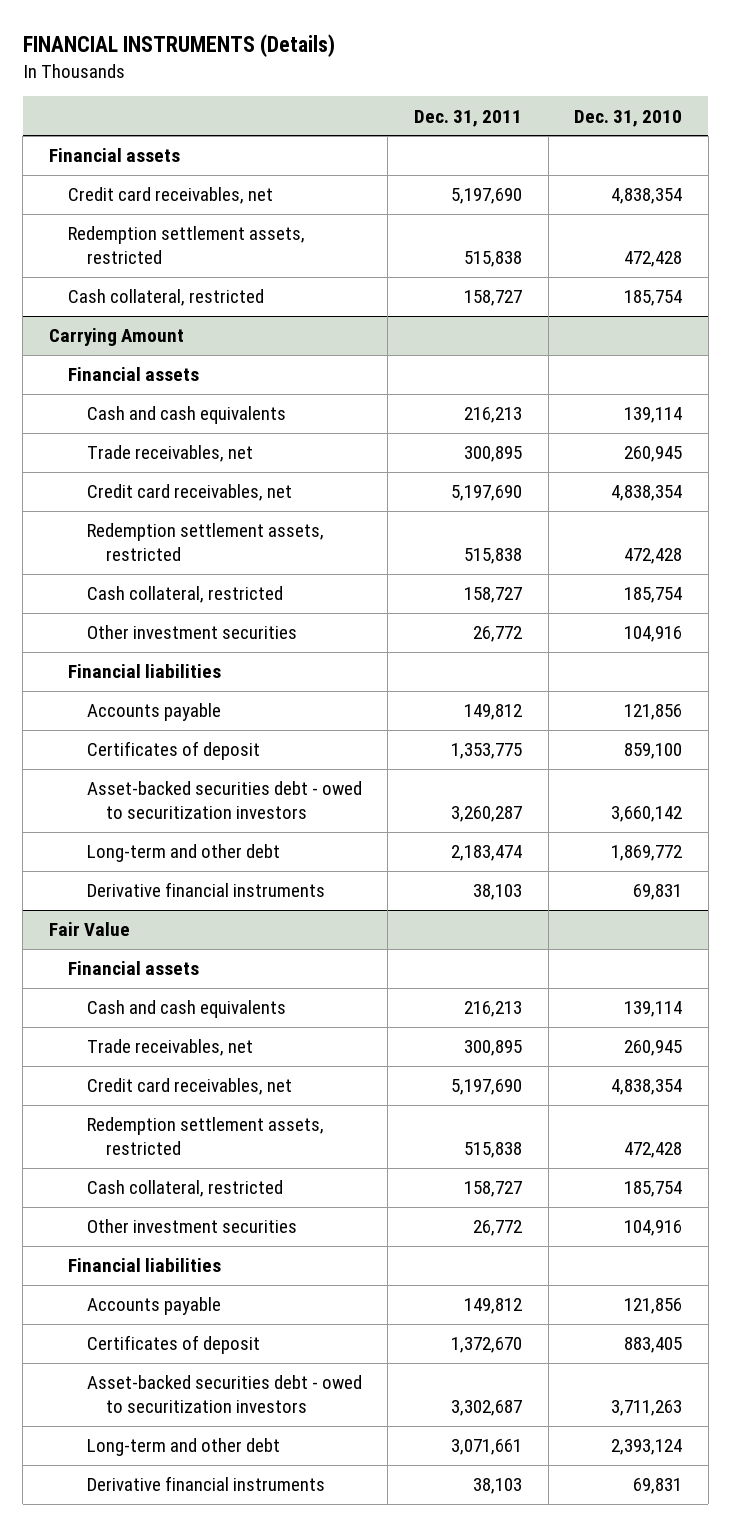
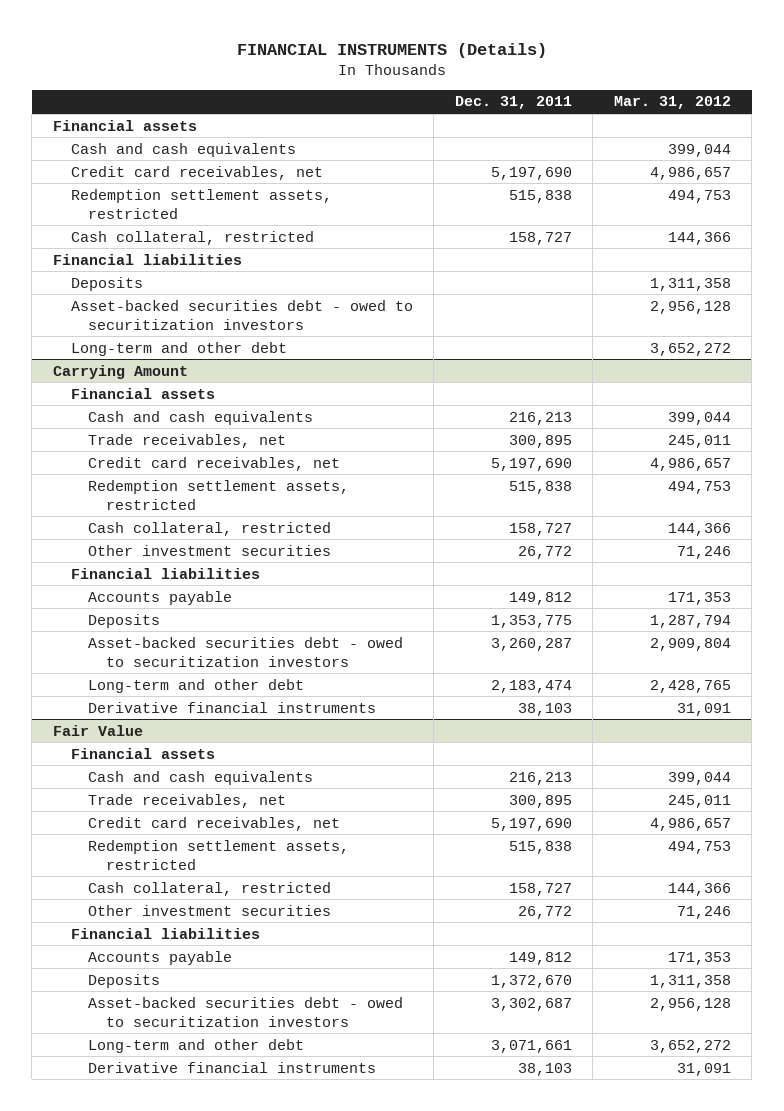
[574,109,683,127] Dec. 31, 2010 -> none
none -> [613,96,731,110] Mar. 31, 2012
none -> [70,142,296,157] Cash and cash equivalents
none -> [52,253,242,265] Financial liabilities
none -> [70,276,143,291] Deposits
none -> [70,299,413,330] Asset-backed securities debt - owed to securitization investors
none -> [70,341,287,356] Long-term and other debt
[86,741,260,761] Certificates of deposit -> [88,613,161,628] Deposits
[86,1335,260,1355] Certificates of deposit -> [88,973,161,988] Deposits

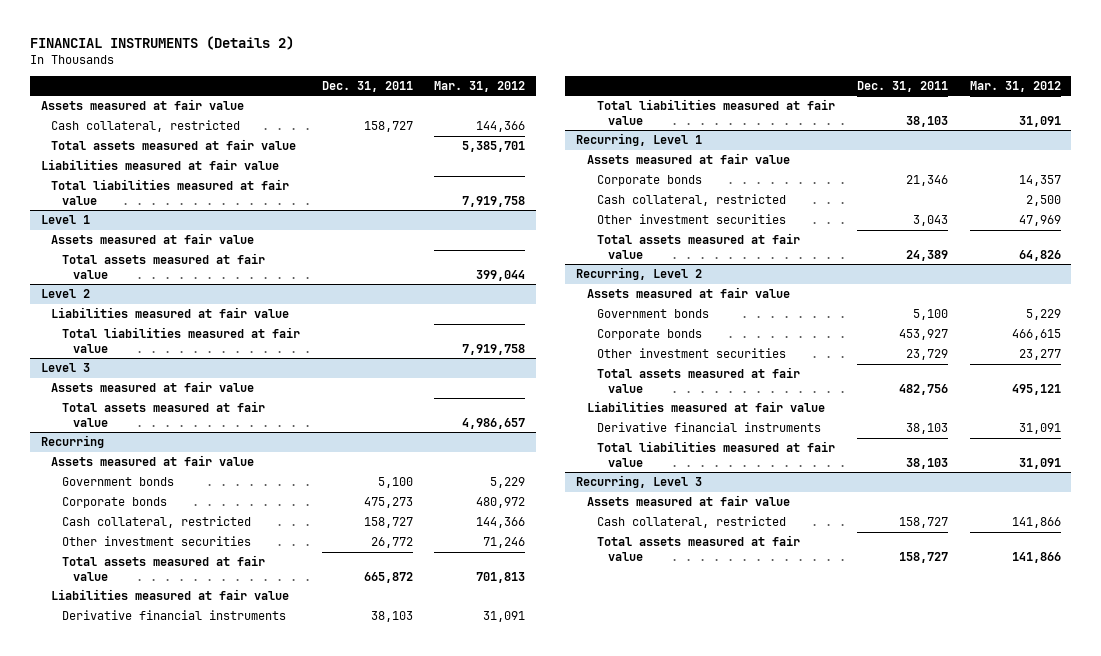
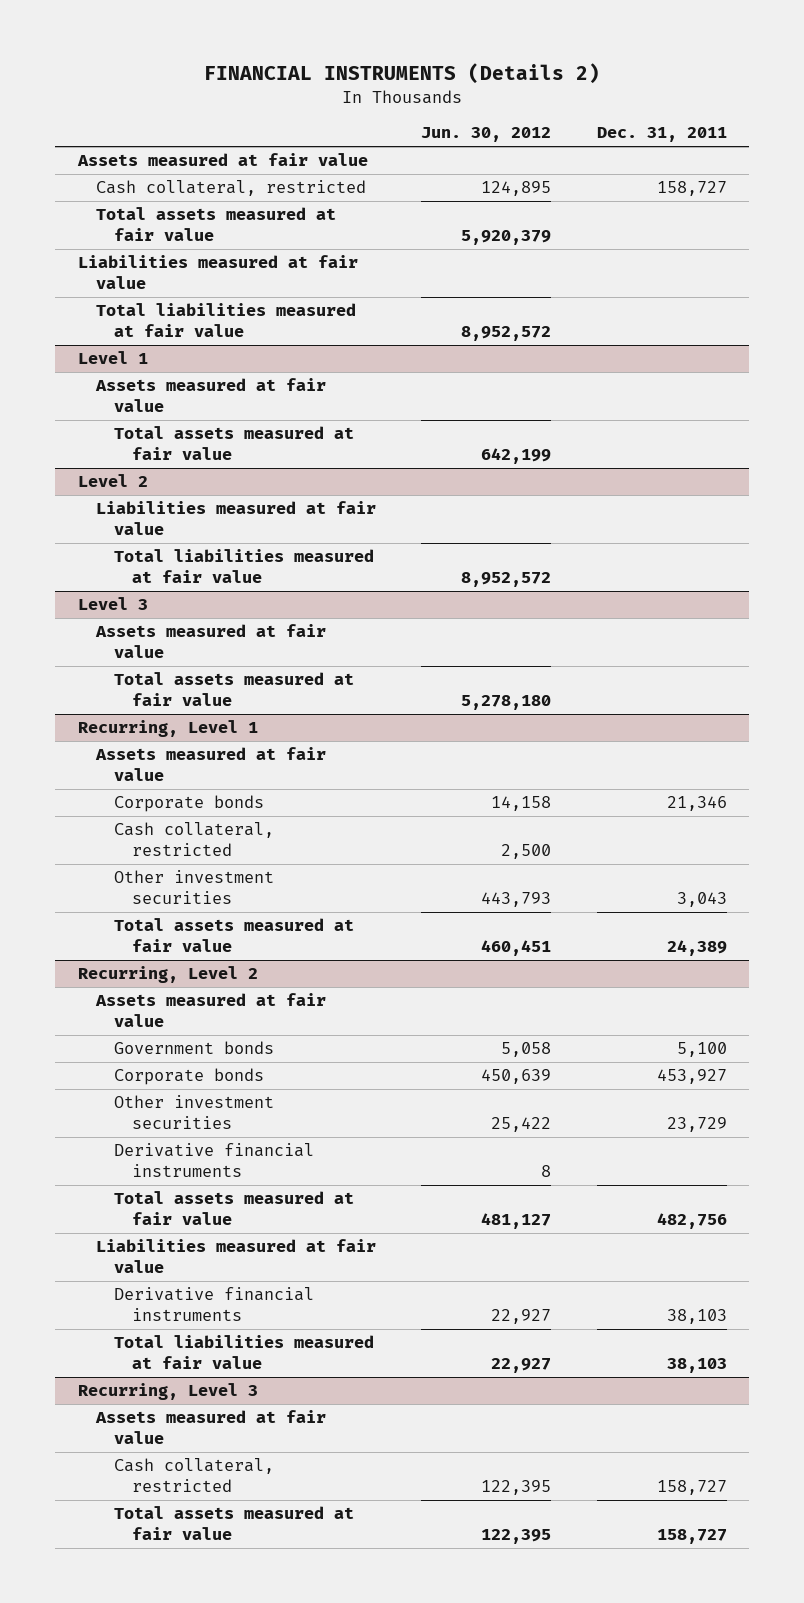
[434,80,526,92] Mar. 31, 2012 -> none
none -> [421,127,552,143] Jun. 30, 2012
[40,435,104,449] Recurring -> none
[51,455,255,467] Assets measured at fair value -> none
[62,477,175,487] Government bonds -> none
[62,497,168,509] Corporate bonds -> none
[62,516,252,529] Cash collateral, restricted -> none
[62,536,252,547] Other investment securities -> none
[62,555,266,581] Total assets measured at fair value -> none
[51,589,290,601] Liabilities measured at fair value -> none
[62,610,287,621] Derivative financial instruments -> none
[597,99,836,125] Total liabilities measured at fair value -> none
none -> [113,1143,314,1178] Derivative financial instruments

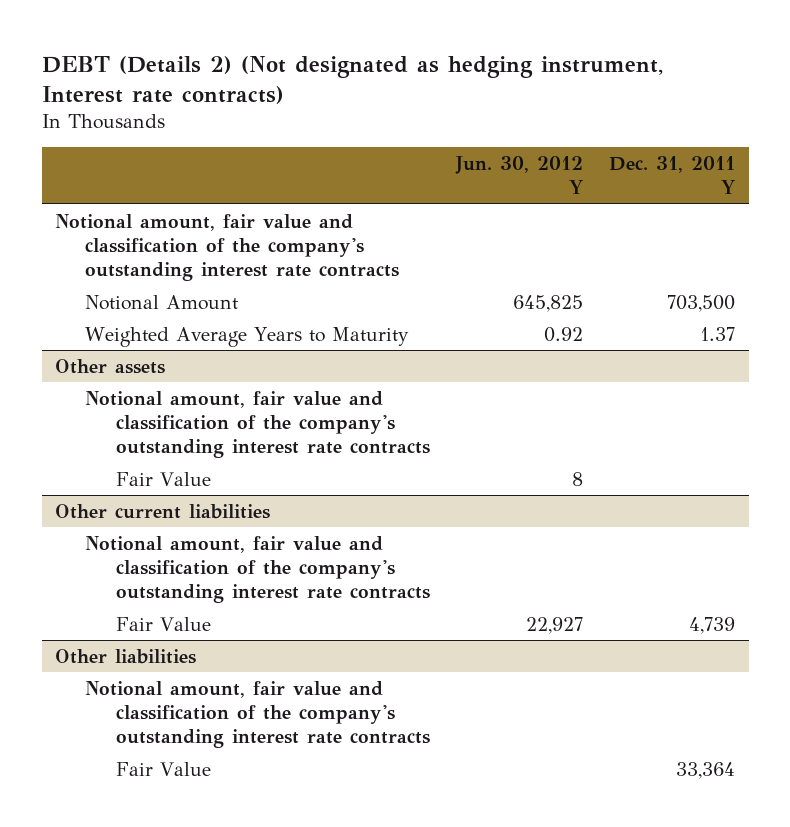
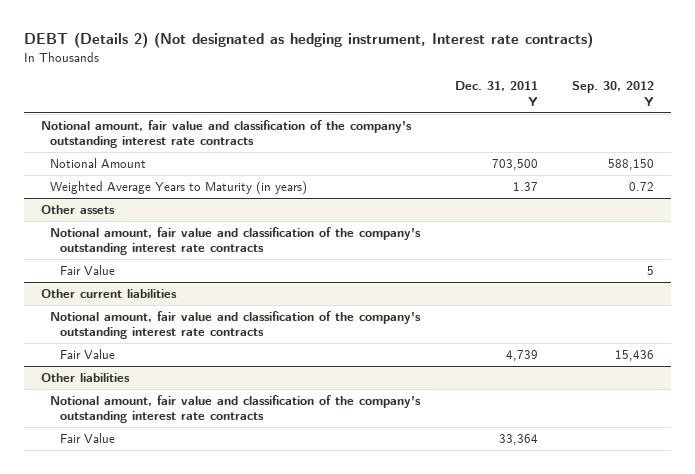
[454,156,583,195] Jun. 30, 2012 Y -> none
none -> [572,81,655,106] Sep. 30, 2012 Y
[85,326,410,347] Weighted Average Years to Maturity -> [50,180,308,195] Weighted Average Years to Maturity (in years)

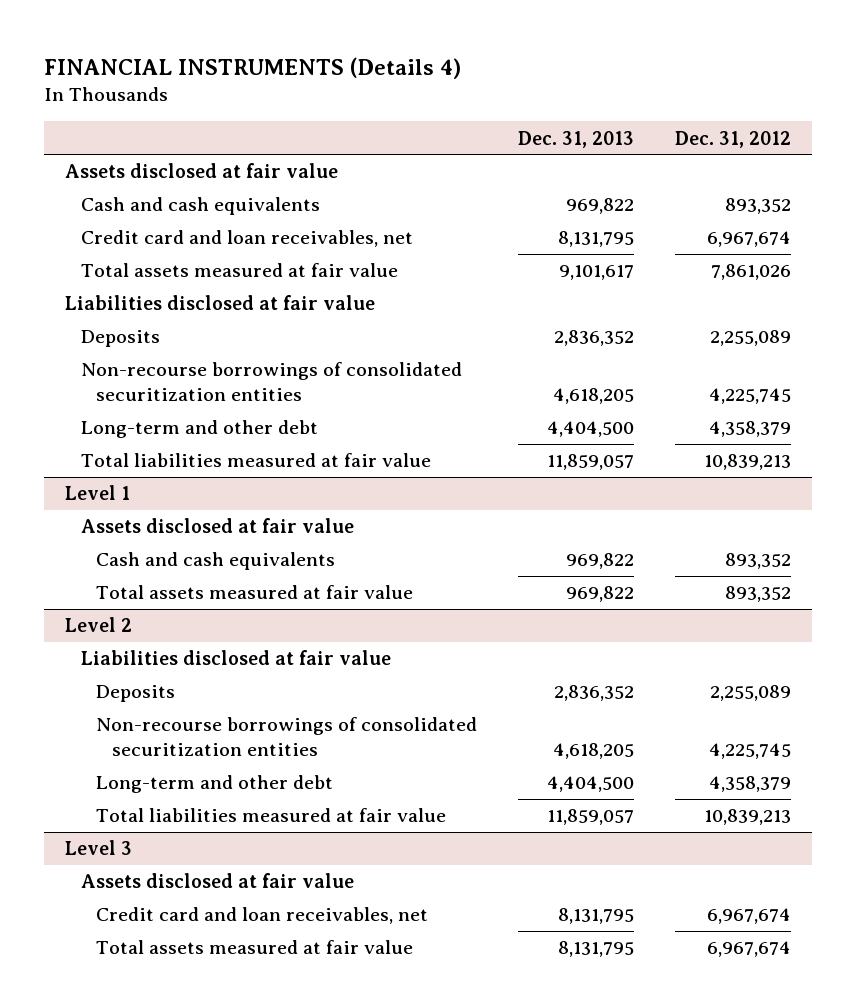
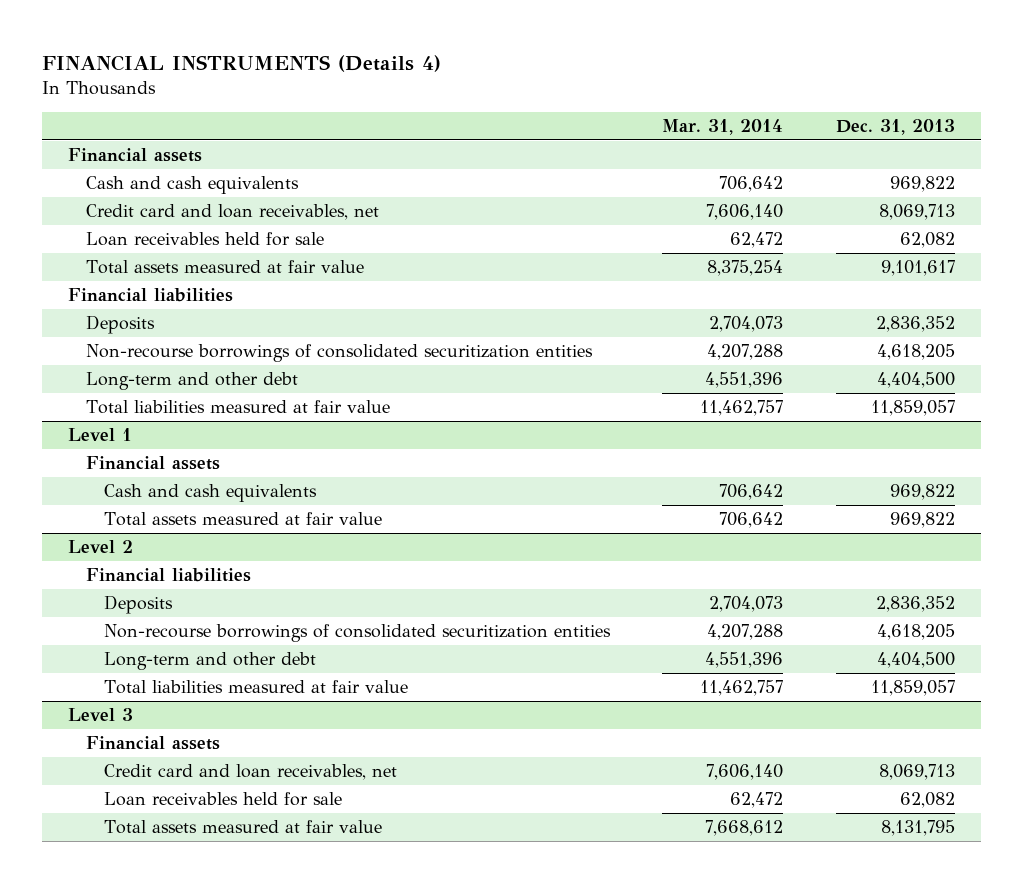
[675,130,792,148] Dec. 31, 2012 -> none
none -> [662,119,784,136] Mar. 31, 2014
[64,163,338,179] Assets disclosed at fair value -> [68,148,203,163] Financial assets
[558,231,635,248] 8,131,795 -> [878,204,955,221] 8,069,713
none -> [85,232,324,247] Loan receivables held for sale
[64,295,375,311] Liabilities disclosed at fair value -> [68,288,234,303] Financial liabilities
[80,518,354,534] Assets disclosed at fair value -> [85,456,220,471] Financial assets
[80,650,391,666] Liabilities disclosed at fair value -> [85,568,251,583] Financial liabilities
[80,873,354,889] Assets disclosed at fair value -> [85,736,220,751] Financial assets
[558,908,635,925] 8,131,795 -> [878,764,955,781] 8,069,713
none -> [103,792,342,807] Loan receivables held for sale

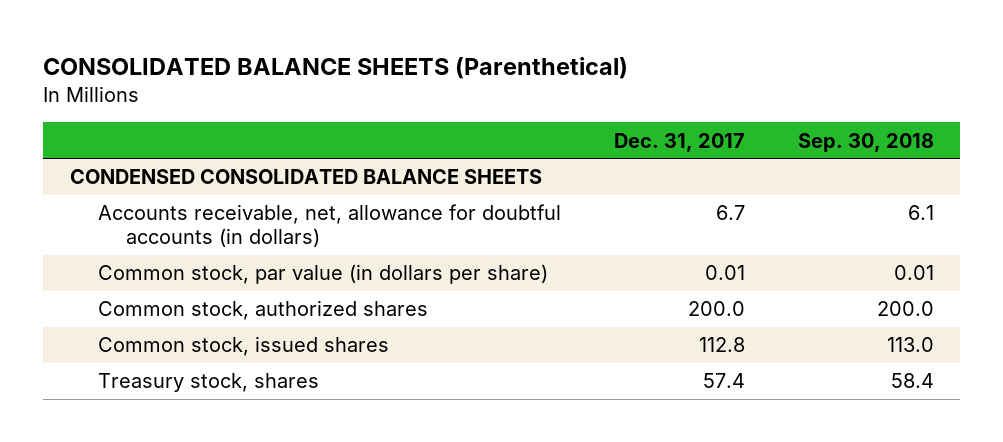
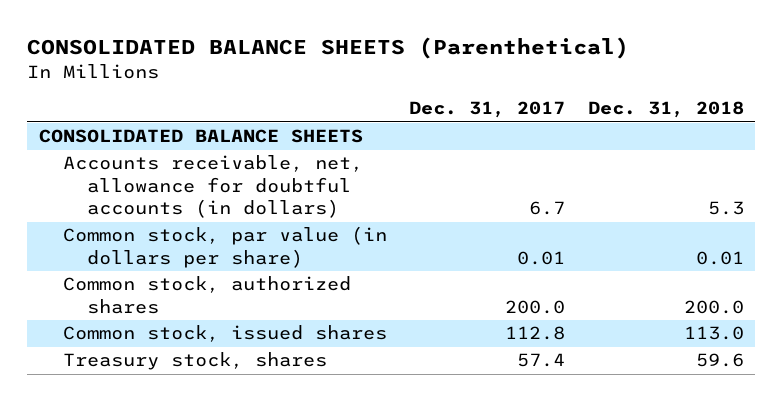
[797,132,934,152] Sep. 30, 2018 -> none
none -> [587,101,744,119] Dec. 31, 2018
[69,169,542,185] CONDENSED CONSOLIDATED BALANCE SHEETS -> [38,129,363,144] CONSOLIDATED BALANCE SHEETS

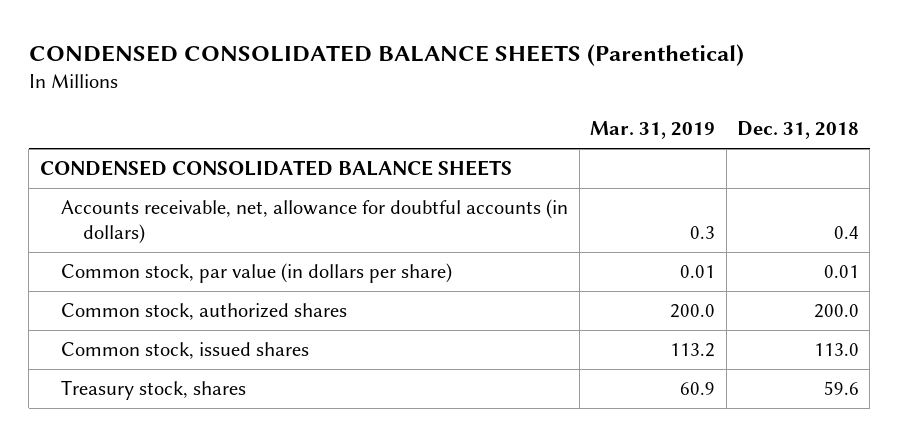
[27,37,630,60] CONSOLIDATED BALANCE SHEETS (Parenthetical) -> [28,43,744,66] CONDENSED CONSOLIDATED BALANCE SHEETS (Parenthetical)
[409,101,566,119] Dec. 31, 2017 -> none
none -> [590,121,716,140] Mar. 31, 2019
[38,129,363,144] CONSOLIDATED BALANCE SHEETS -> [39,160,512,177] CONDENSED CONSOLIDATED BALANCE SHEETS
[707,201,744,216] 5.3 -> [833,226,859,240] 0.4

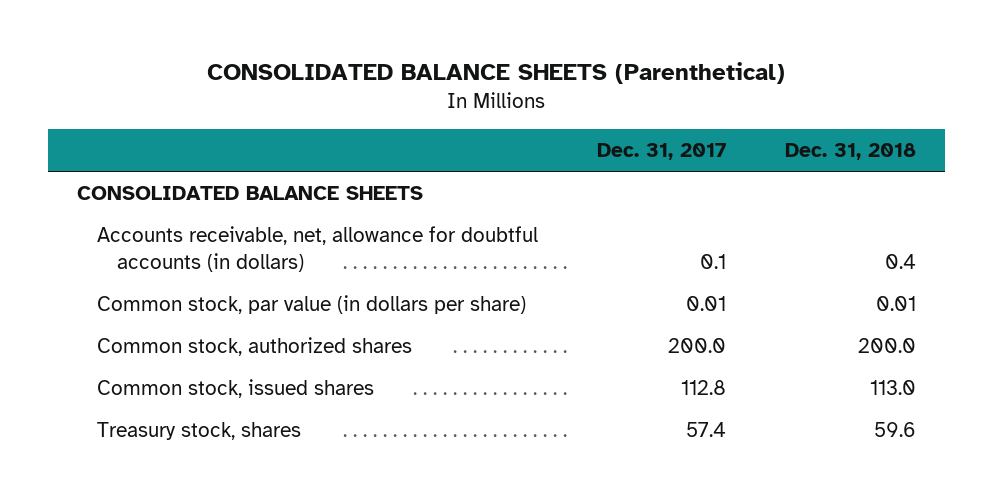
[28,43,744,66] CONDENSED CONSOLIDATED BALANCE SHEETS (Parenthetical) -> [207,62,786,85] CONSOLIDATED BALANCE SHEETS (Parenthetical)
[590,121,716,140] Mar. 31, 2019 -> none
none -> [596,143,726,161] Dec. 31, 2017
[39,160,512,177] CONDENSED CONSOLIDATED BALANCE SHEETS -> [76,186,423,201] CONSOLIDATED BALANCE SHEETS

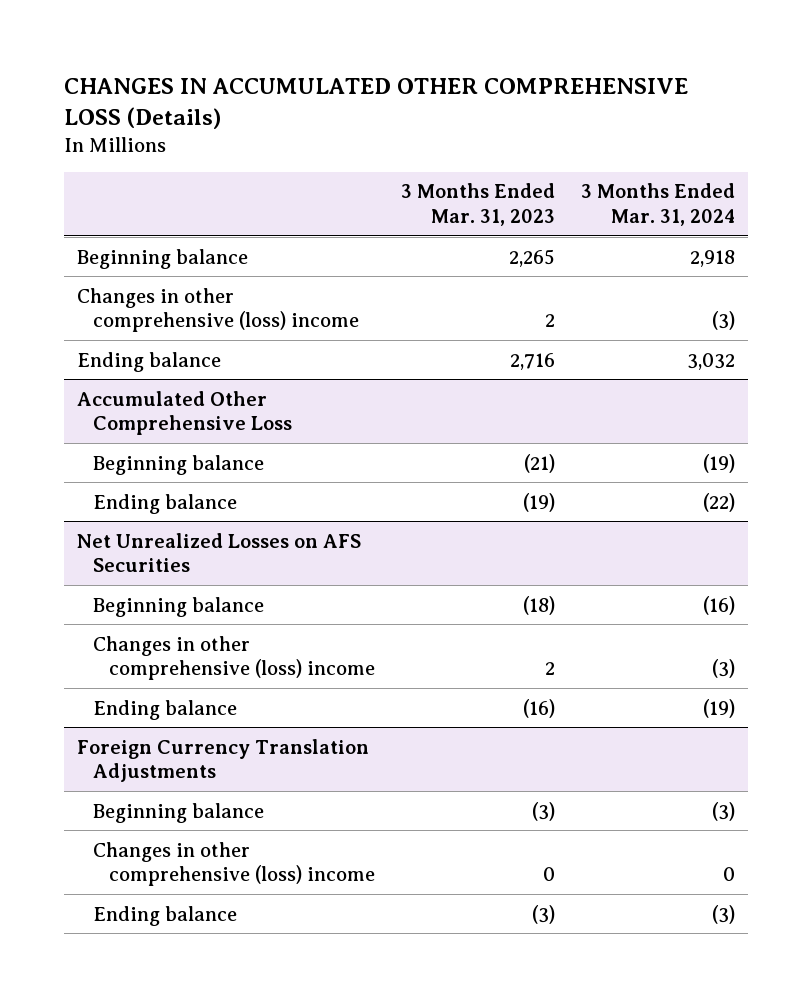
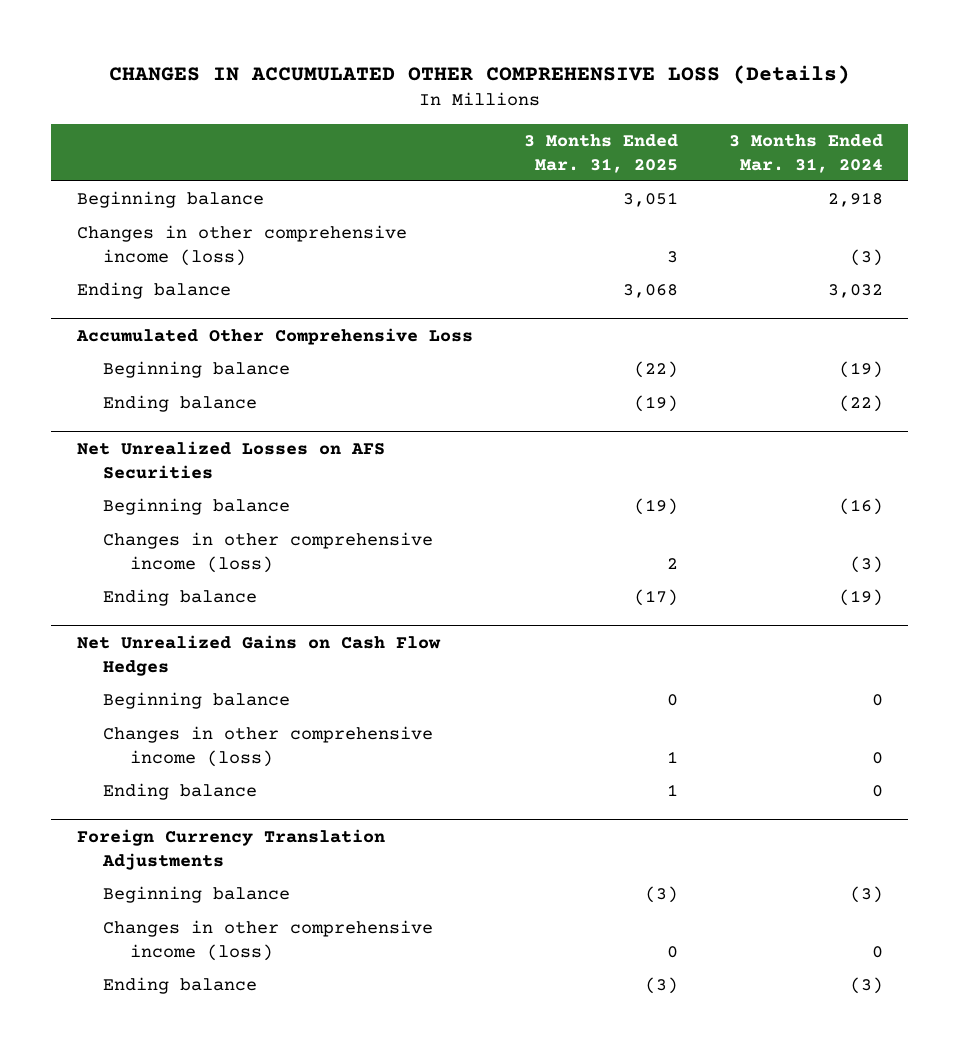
[400,183,555,227] 3 Months Ended Mar. 31, 2023 -> none
none -> [523,133,678,173] 3 Months Ended Mar. 31, 2025
[76,287,359,333] Changes in other comprehensive (loss) income -> [76,225,407,266] Changes in other comprehensive income (loss)
[92,635,375,681] Changes in other comprehensive (loss) income -> [103,532,434,573] Changes in other comprehensive income (loss)
none -> [76,635,441,676] Net Unrealized Gains on Cash Flow Hedges
none -> [103,692,291,710] Beginning balance
none -> [103,726,434,767] Changes in other comprehensive income (loss)
none -> [103,783,258,801] Ending balance
[92,841,375,887] Changes in other comprehensive (loss) income -> [103,920,434,961] Changes in other comprehensive income (loss)

